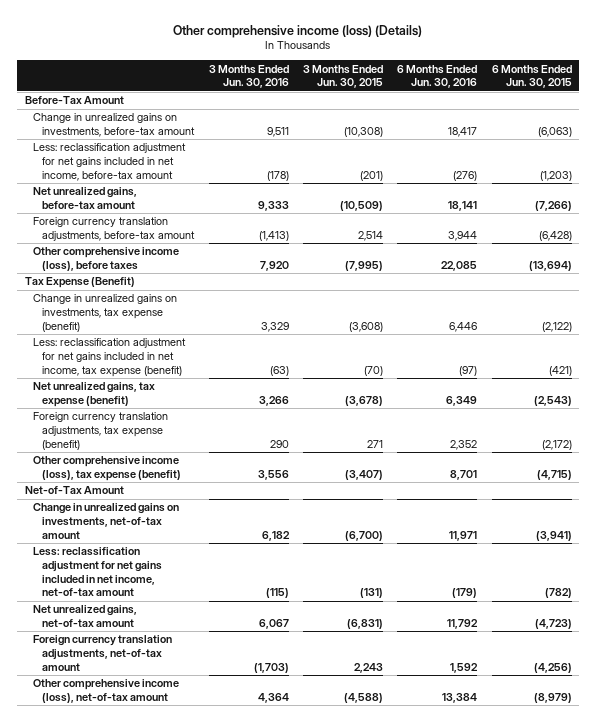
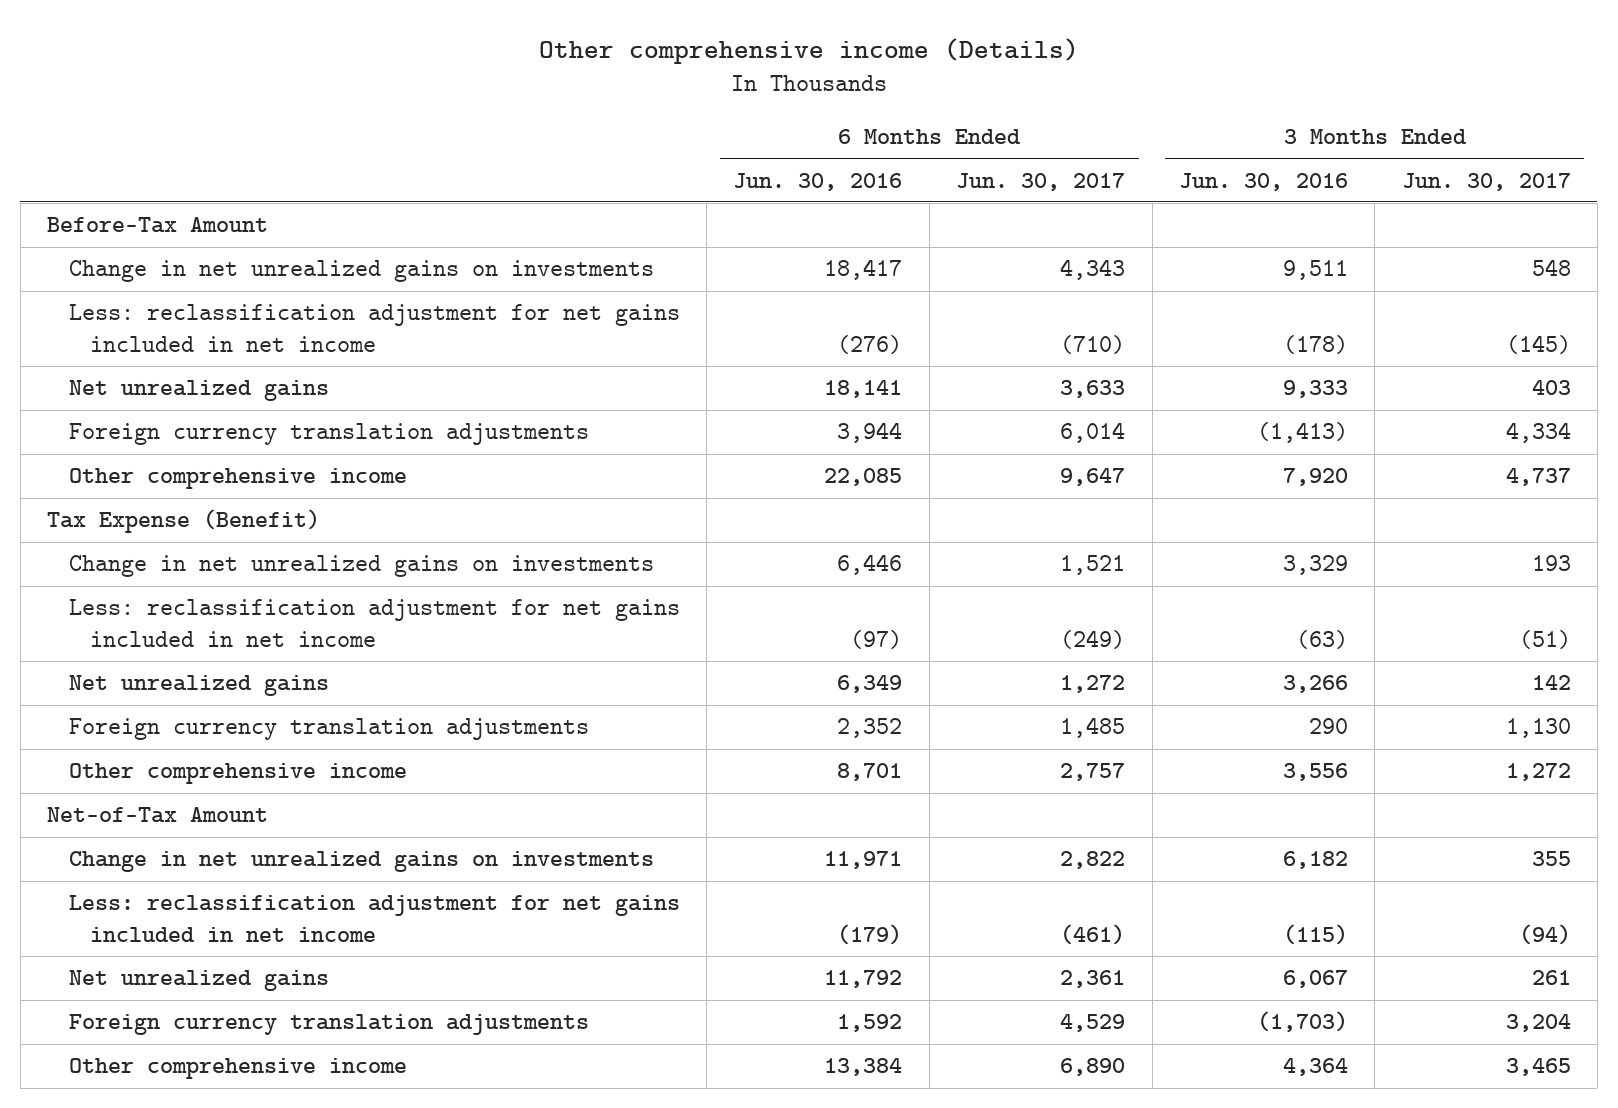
[173,24,423,38] Other comprehensive income (loss) (Details) -> [538,37,1079,64] Other comprehensive income (Details)
[302,64,383,89] 3 Months Ended Jun. 30, 2015 -> none
[491,64,572,89] 6 Months Ended Jun. 30, 2015 -> none
none -> [956,172,1126,191] Jun. 30, 2017
none -> [1401,172,1571,191] Jun. 30, 2017
[33,113,196,138] Change in unrealized gains on investments, before-tax amount -> [68,260,654,283] Change in net unrealized gains on investments
[33,143,187,181] Less: reclassification adjustment for net gains included in net income, before-tax amount -> [68,304,680,352] Less: reclassification adjustment for net gains included in net income
[33,187,138,210] Net unrealized gains, before-tax amount -> [68,380,329,402] Net unrealized gains
[33,217,196,242] Foreign currency translation adjustments, before-tax amount -> [68,423,589,446] Foreign currency translation adjustments
[33,247,180,272] Other comprehensive income (loss), before taxes -> [68,468,407,490] Other comprehensive income
[33,294,178,332] Change in unrealized gains on investments, tax expense (benefit) -> [68,555,654,578] Change in net unrealized gains on investments
[33,338,187,377] Less: reclassification adjustment for net gains included in net income, tax expense (benefit) -> [68,599,680,647] Less: reclassification adjustment for net gains included in net income
[33,382,156,408] Net unrealized gains, tax expense (benefit) -> [68,675,329,697] Net unrealized gains
[33,412,169,450] Foreign currency translation adjustments, tax expense (benefit) -> [68,718,589,741] Foreign currency translation adjustments
[33,456,182,482] Other comprehensive income (loss), tax expense (benefit) -> [68,763,407,785] Other comprehensive income
[33,503,180,539] Change in unrealized gains on investments, net-of-tax amount -> [68,851,654,873] Change in net unrealized gains on investments
[33,547,163,597] Less: reclassification adjustment for net gains included in net income, net-of-tax amount -> [68,895,680,942] Less: reclassification adjustment for net gains included in net income
[33,605,138,628] Net unrealized gains, net-of-tax amount -> [68,970,329,992] Net unrealized gains
[33,635,173,671] Foreign currency translation adjustments, net-of-tax amount -> [68,1014,589,1036] Foreign currency translation adjustments
[33,679,180,704] Other comprehensive income (loss), net-of-tax amount -> [68,1058,407,1080] Other comprehensive income

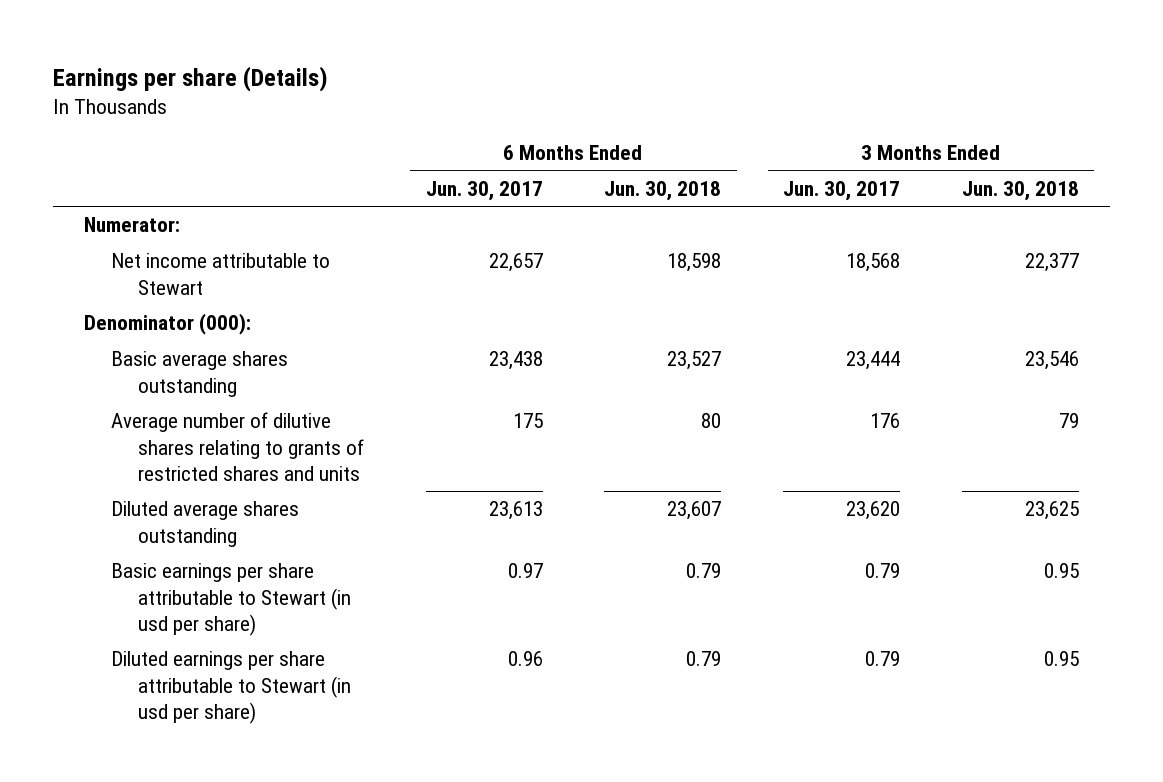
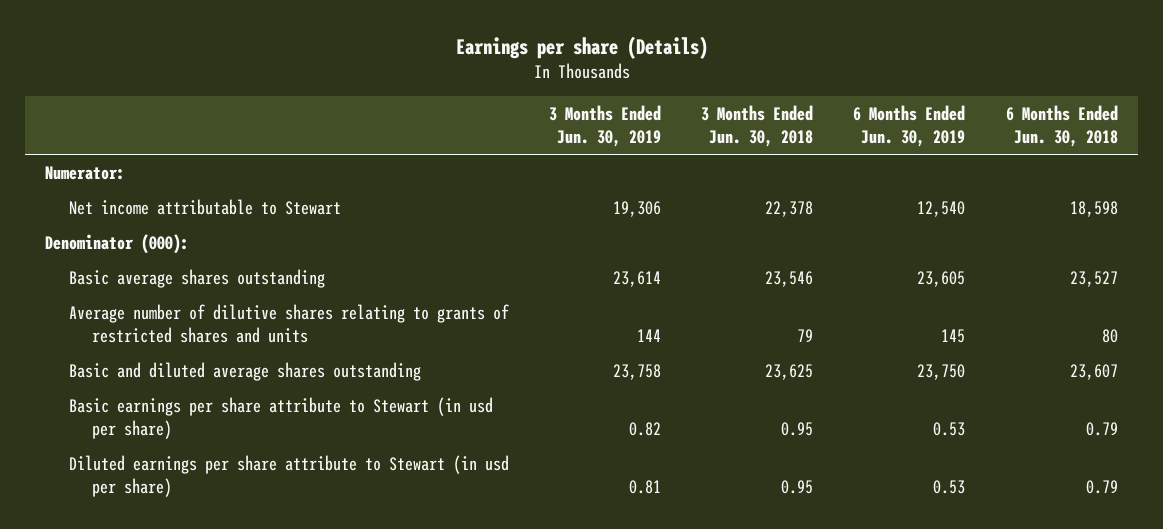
[425,181,543,202] Jun. 30, 2017 -> none
[783,181,901,202] Jun. 30, 2017 -> none
none -> [549,105,662,147] 3 Months Ended Jun. 30, 2019
none -> [853,105,966,147] 6 Months Ended Jun. 30, 2019
[1024,253,1079,273] 22,377 -> [765,200,814,217] 22,378
[110,501,299,547] Diluted average shares outstanding -> [68,361,421,381] Basic and diluted average shares outstanding
[110,563,351,636] Basic earnings per share attributable to Stewart (in usd per share) -> [68,396,493,439] Basic earnings per share attribute to Stewart (in usd per share)
[110,651,351,724] Diluted earnings per share attributable to Stewart (in usd per share) -> [68,454,509,497] Diluted earnings per share attribute to Stewart (in usd per share)

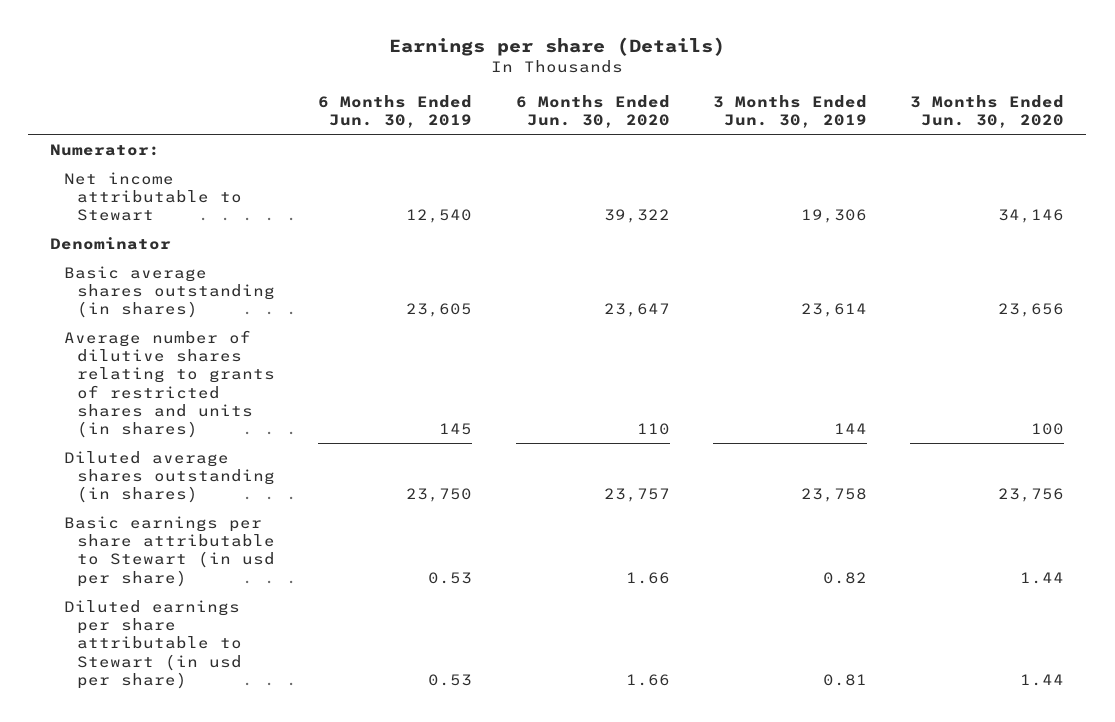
[701,105,814,147] 3 Months Ended Jun. 30, 2018 -> none
[1005,105,1118,147] 6 Months Ended Jun. 30, 2018 -> none
none -> [515,94,670,128] 6 Months Ended Jun. 30, 2020
none -> [910,94,1065,128] 3 Months Ended Jun. 30, 2020
[45,233,190,254] Denominator (000): -> [50,236,172,250] Denominator
[68,268,325,288] Basic average shares outstanding -> [63,265,276,319] Basic average shares outstanding (in shares)
[68,303,509,343] Average number of dilutive shares relating to grants of restricted shares and units -> [63,329,276,439] Average number of dilutive shares relating to grants of restricted shares and units (in shares)
[68,361,421,381] Basic and diluted average shares outstanding -> [63,450,276,504] Diluted average shares outstanding (in shares)
[68,396,493,439] Basic earnings per share attribute to Stewart (in usd per share) -> [63,515,276,587] Basic earnings per share attributable to Stewart (in usd per share)
[68,454,509,497] Diluted earnings per share attribute to Stewart (in usd per share) -> [63,599,243,690] Diluted earnings per share attributable to Stewart (in usd per share)

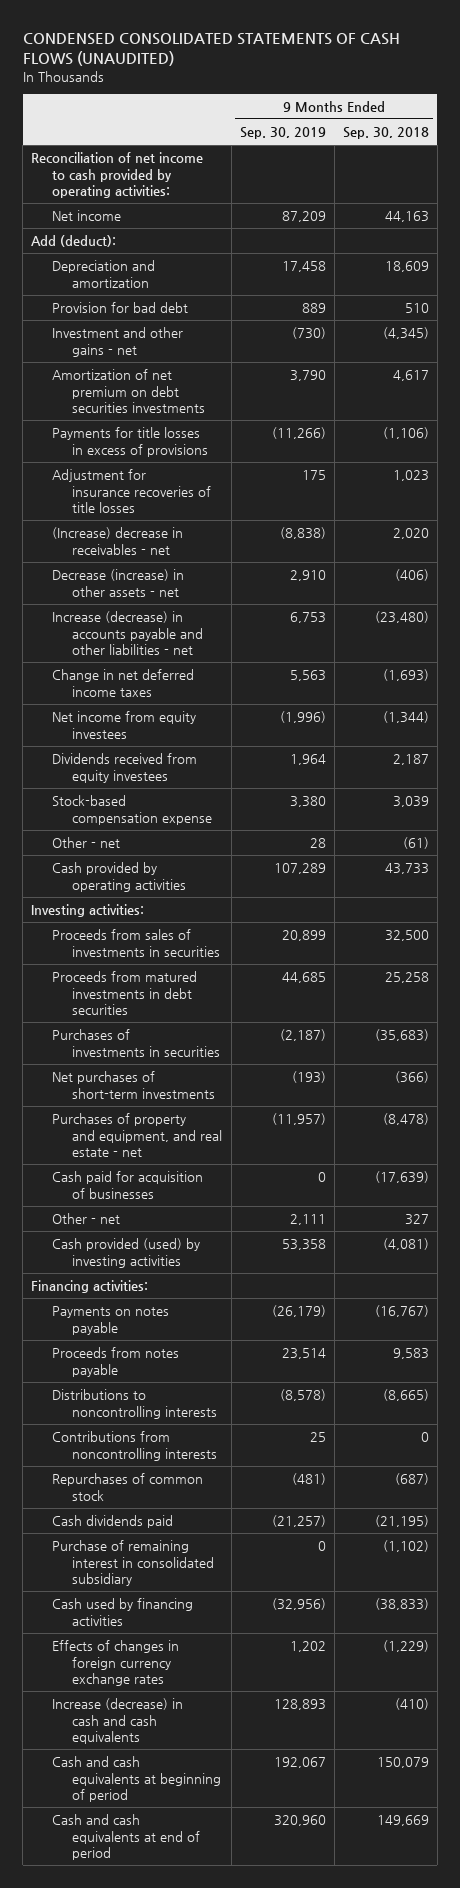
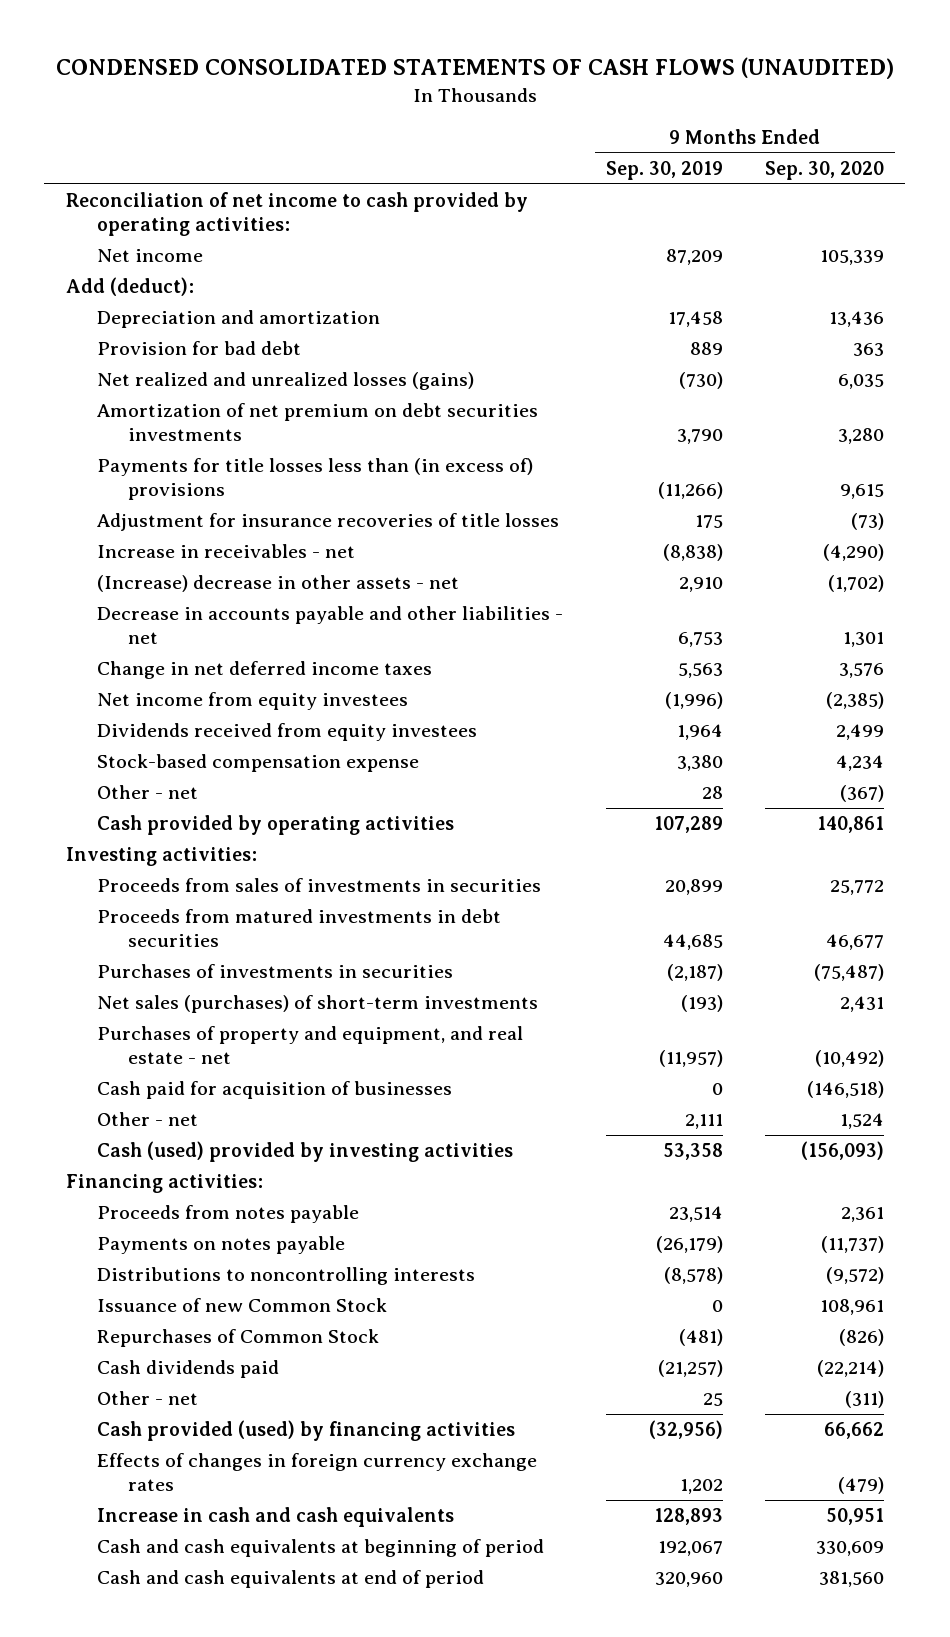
[342,127,429,140] Sep. 30, 2018 -> none
none -> [764,160,884,180] Sep. 30, 2020
[51,327,183,357] Investment and other gains - net -> [97,372,475,391] Net realized and unrealized losses (gains)
[51,427,209,457] Payments for title losses in excess of provisions -> [97,458,534,501] Payments for title losses less than (in excess of) provisions
[51,527,183,555] (Increase) decrease in receivables - net -> [97,544,356,559] Increase in receivables - net
[51,569,184,597] Decrease (increase) in other assets - net -> [97,575,460,593] (Increase) decrease in other assets - net
[51,611,204,656] Increase (decrease) in accounts payable and other liabilities - net -> [97,606,564,645] Decrease in accounts payable and other liabilities - net
[51,1071,216,1099] Net purchases of short-term investments -> [97,995,539,1014] Net sales (purchases) of short-term investments
[51,1238,200,1268] Cash provided (used) by investing activities -> [97,1141,514,1163] Cash (used) provided by investing activities
[51,1306,169,1335] Payments on notes payable -> [97,1236,346,1255] Payments on notes payable
[51,1431,218,1461] Contributions from noncontrolling interests -> none
none -> [97,1298,388,1313] Issuance of new Common Stock
[51,1473,203,1501] Repurchases of common stock -> [97,1329,380,1348] Repurchases of Common Stock
[51,1540,215,1587] Purchase of remaining interest in consolidated subsidiary -> none
none -> [97,1391,199,1406] Other - net
[51,1598,193,1626] Cash used by financing activities -> [97,1420,516,1442] Cash provided (used) by financing activities
[51,1698,183,1745] Increase (decrease) in cash and cash equivalents -> [97,1507,455,1528] Increase in cash and cash equivalents

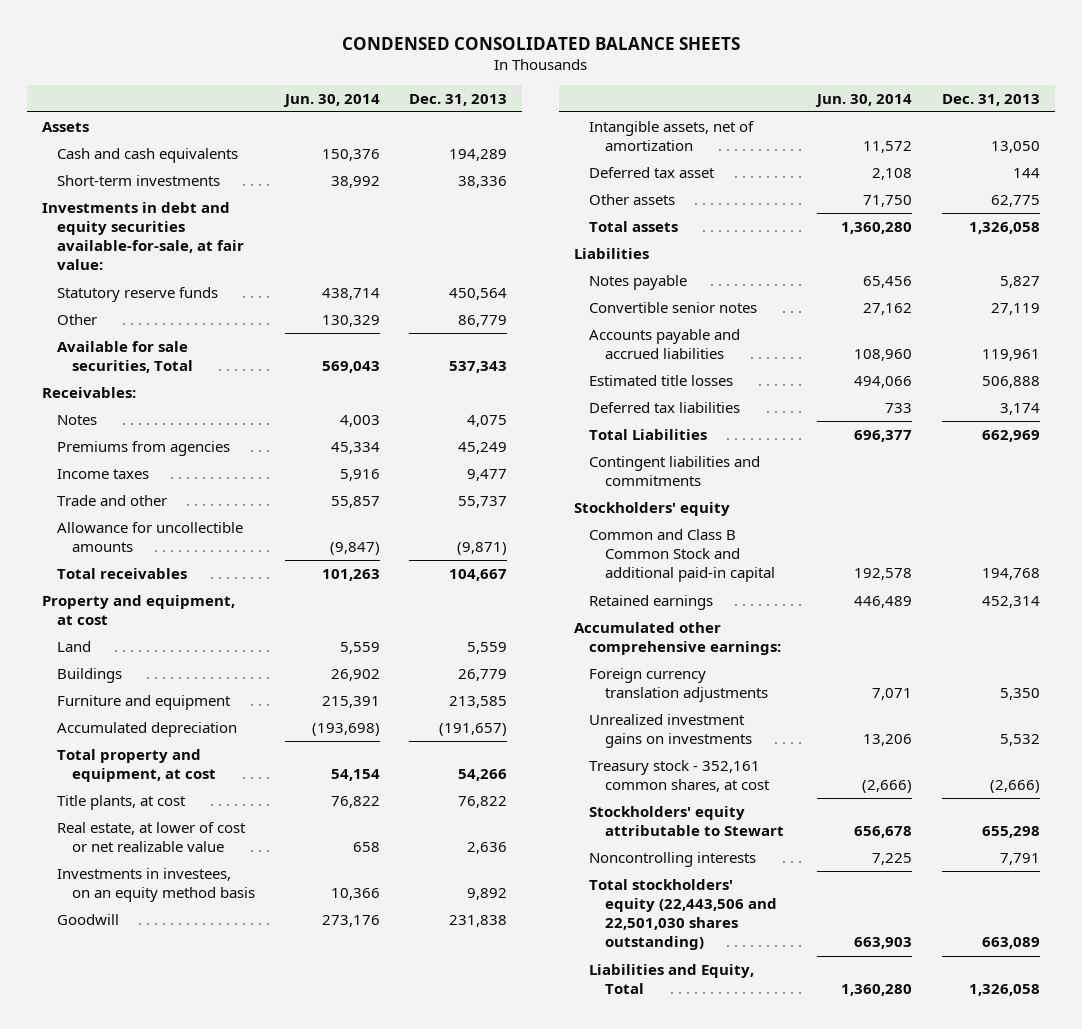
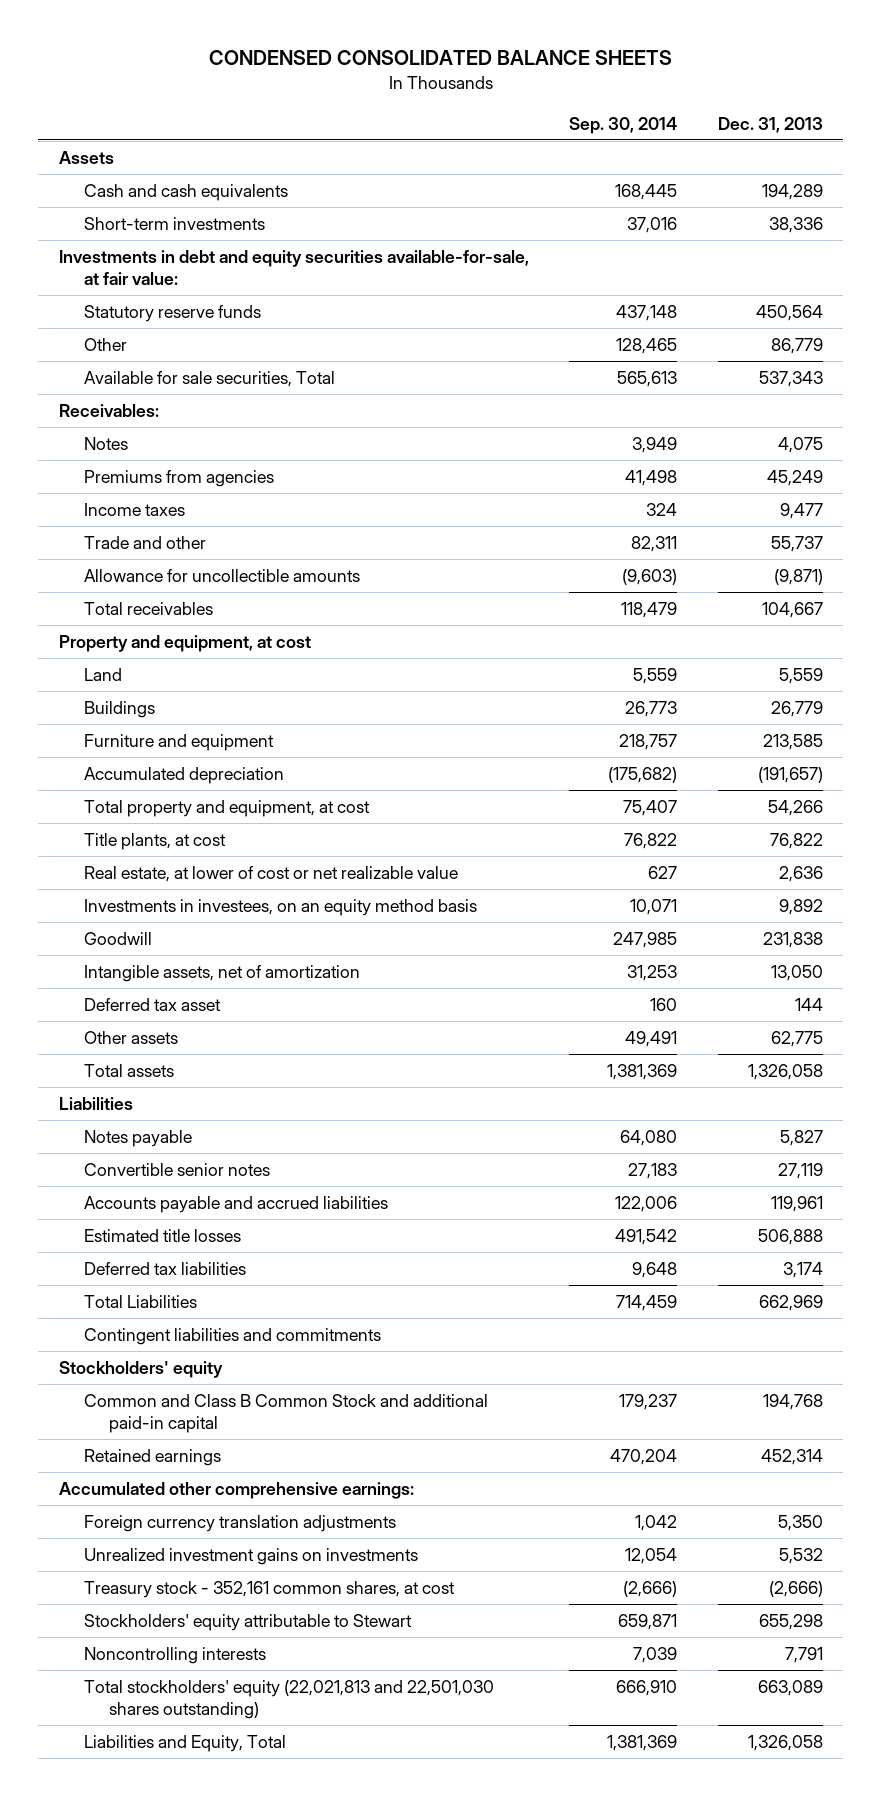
[282,93,380,107] Jun. 30, 2014 -> none
none -> [569,116,678,134] Sep. 30, 2014
[589,878,777,951] Total stockholders' equity (22,443,506 and 22,501,030 shares outstanding) -> [83,1679,494,1720] Total stockholders' equity (22,021,813 and 22,501,030 shares outstanding)

